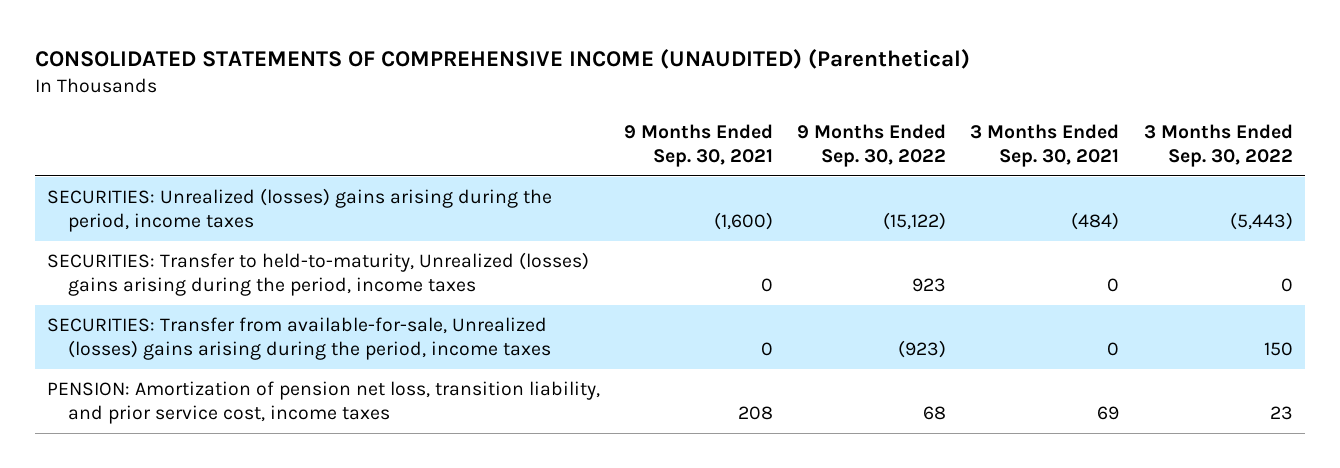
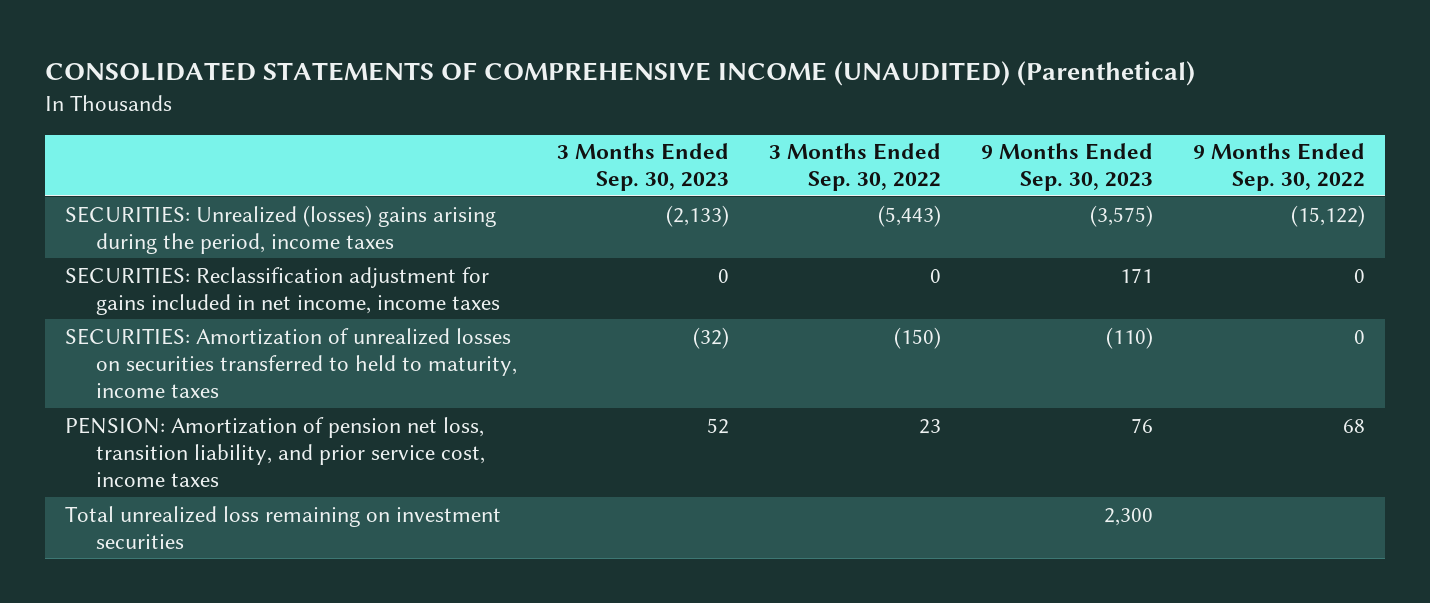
[624,123,774,168] 9 Months Ended Sep. 30, 2021 -> none
[970,123,1120,168] 3 Months Ended Sep. 30, 2021 -> none
none -> [557,143,730,192] 3 Months Ended Sep. 30, 2023
none -> [981,143,1154,192] 9 Months Ended Sep. 30, 2023
[47,252,590,297] SECURITIES: Transfer to held-to-maturity, Unrealized (losses) gains arising during the period, income taxes -> none
none -> [64,266,501,315] SECURITIES: Reclassification adjustment for gains included in net income, income taxes
[47,317,551,361] SECURITIES: Transfer from available-for-sale, Unrealized (losses) gains arising during the period, income taxes -> [64,327,518,398] SECURITIES: Amortization of unrealized losses on securities transferred to held to maturity, income taxes
[898,340,947,359] (923) -> [1354,329,1366,344] 0
[1263,342,1293,357] 150 -> [894,326,942,349] (150)
none -> [64,505,501,549] Total unrealized loss remaining on investment securities

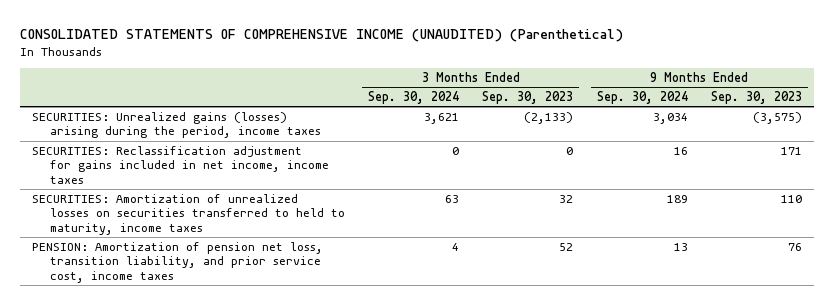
[769,143,942,192] 3 Months Ended Sep. 30, 2022 -> none
[1193,143,1366,192] 9 Months Ended Sep. 30, 2022 -> none
none -> [368,91,460,105] Sep. 30, 2024
none -> [596,91,688,105] Sep. 30, 2024
[64,204,496,254] SECURITIES: Unrealized (losses) gains arising during the period, income taxes -> [31,111,321,139] SECURITIES: Unrealized gains (losses) arising during the period, income taxes
[693,326,730,349] (32) -> [559,194,574,203] 32
[1106,326,1154,349] (110) -> [781,194,803,203] 110
[64,505,501,549] Total unrealized loss remaining on investment securities -> none

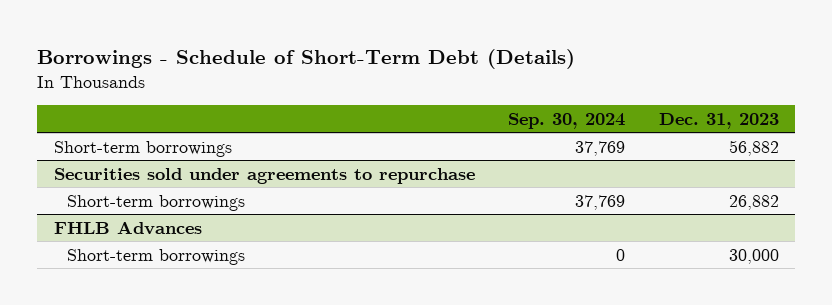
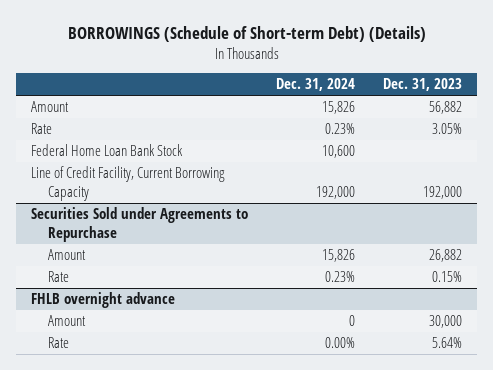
[37,49,576,70] Borrowings - Schedule of Short-Term Debt (Details) -> [67,25,426,42] BORROWINGS (Schedule of Short-term Debt) (Details)
[508,112,626,129] Sep. 30, 2024 -> none
none -> [276,78,356,92] Dec. 31, 2024
[53,140,232,157] Short-term borrowings -> [30,101,69,113] Amount
none -> [30,123,52,135] Rate
none -> [30,144,183,157] Federal Home Loan Bank Stock
none -> [30,166,225,201] Line of Credit Facility, Current Borrowing Capacity
[53,167,475,184] Securities sold under agreements to repurchase -> [30,207,248,242] Securities Sold under Agreements to Repurchase
[66,194,245,211] Short-term borrowings -> [48,249,87,261] Amount
none -> [48,271,70,283] Rate
[53,220,202,235] FHLB Advances -> [30,292,175,309] FHLB overnight advance
[66,248,245,265] Short-term borrowings -> [48,315,87,327] Amount
none -> [48,337,70,349] Rate

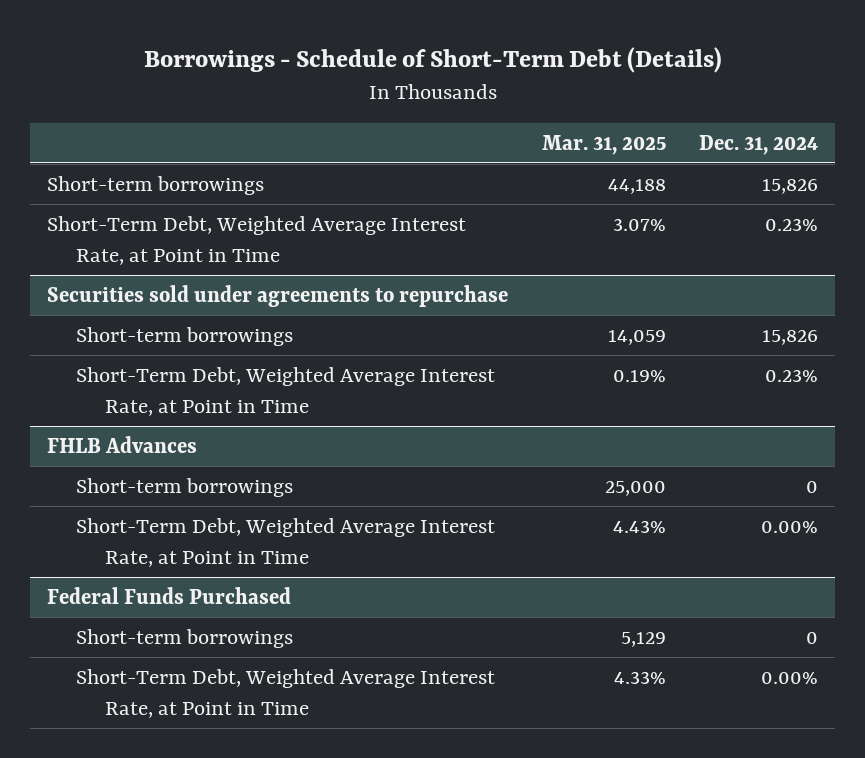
[67,25,426,42] BORROWINGS (Schedule of Short-term Debt) (Details) -> [143,47,722,74] Borrowings - Schedule of Short-Term Debt (Details)
[383,78,463,92] Dec. 31, 2023 -> none
none -> [541,134,666,155] Mar. 31, 2025
[30,144,183,157] Federal Home Loan Bank Stock -> none
[30,166,225,201] Line of Credit Facility, Current Borrowing Capacity -> none
[30,101,69,113] Amount -> [46,175,264,195] Short-term borrowings
[30,123,52,135] Rate -> [46,215,466,265] Short-Term Debt, Weighted Average Interest Rate, at Point in Time
[30,207,248,242] Securities Sold under Agreements to Repurchase -> [46,284,508,307] Securities sold under agreements to repurchase
[48,249,87,261] Amount -> [75,326,293,346] Short-term borrowings
[48,271,70,283] Rate -> [75,366,495,416] Short-Term Debt, Weighted Average Interest Rate, at Point in Time
[30,292,175,309] FHLB overnight advance -> [46,435,197,453] FHLB Advances
[48,315,87,327] Amount -> [75,477,293,497] Short-term borrowings
[48,337,70,349] Rate -> [75,517,495,567] Short-Term Debt, Weighted Average Interest Rate, at Point in Time
none -> [46,586,291,604] Federal Funds Purchased
none -> [75,628,293,648] Short-term borrowings
none -> [75,668,495,718] Short-Term Debt, Weighted Average Interest Rate, at Point in Time

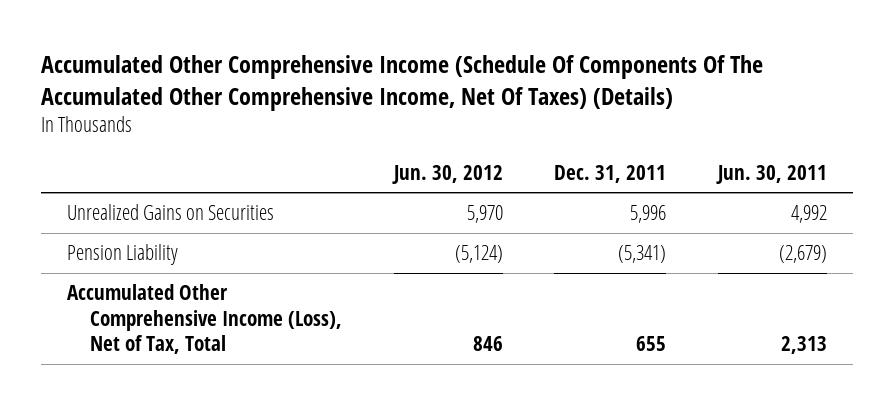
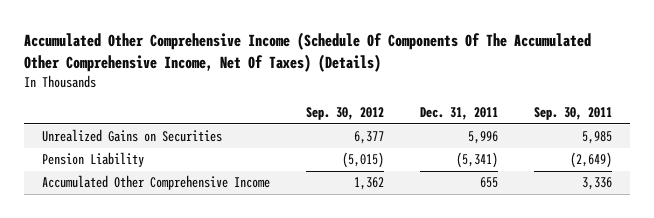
[391,164,503,184] Jun. 30, 2012 -> none
[716,164,828,184] Jun. 30, 2011 -> none
none -> [305,107,384,121] Sep. 30, 2012
none -> [533,107,612,121] Sep. 30, 2011
[67,284,343,355] Accumulated Other Comprehensive Income (Loss), Net of Tax, Total -> [42,175,271,191] Accumulated Other Comprehensive Income

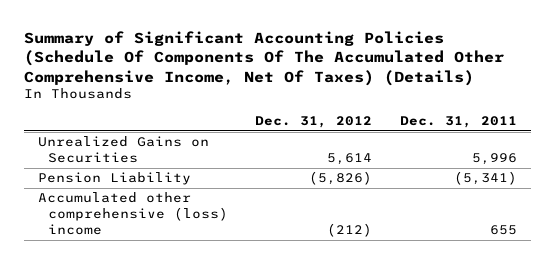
[24,32,592,72] Accumulated Other Comprehensive Income (Schedule Of Components Of The Accumulated Other Comprehensive Income, Net Of Taxes) (Details) -> [23,31,504,86] Summary of Significant Accounting Policies (Schedule Of Components Of The Accumulated Other Comprehensive Income, Net Of Taxes) (Details)
[305,107,384,121] Sep. 30, 2012 -> none
[533,107,612,121] Sep. 30, 2011 -> none
none -> [255,115,373,128] Dec. 31, 2012
[42,175,271,191] Accumulated Other Comprehensive Income -> [37,192,228,236] Accumulated other comprehensive (loss) income

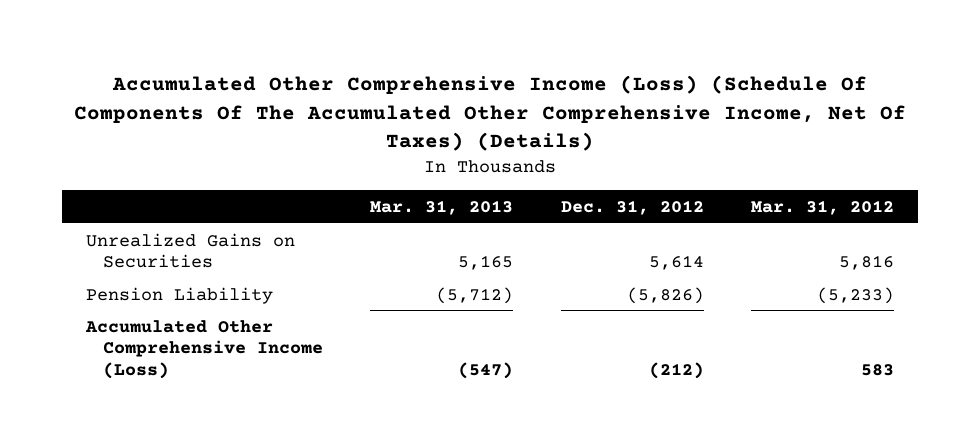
[23,31,504,86] Summary of Significant Accounting Policies (Schedule Of Components Of The Accumulated Other Comprehensive Income, Net Of Taxes) (Details) -> [73,75,906,152] Accumulated Other Comprehensive Income (Loss) (Schedule Of Components Of The Accumulated Other Comprehensive Income, Net Of Taxes) (Details)
[400,115,518,128] Dec. 31, 2011 -> none
none -> [370,200,514,216] Mar. 31, 2013
none -> [751,200,895,216] Mar. 31, 2012
[37,192,228,236] Accumulated other comprehensive (loss) income -> [84,319,323,379] Accumulated Other Comprehensive Income (Loss)

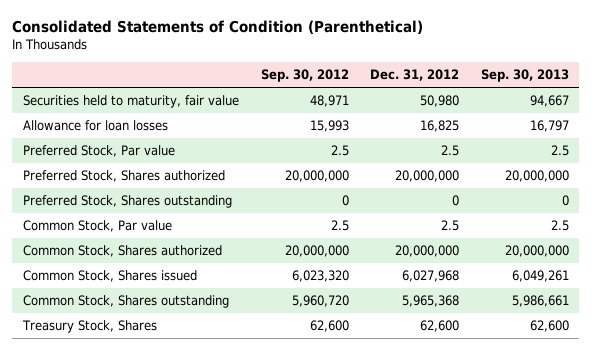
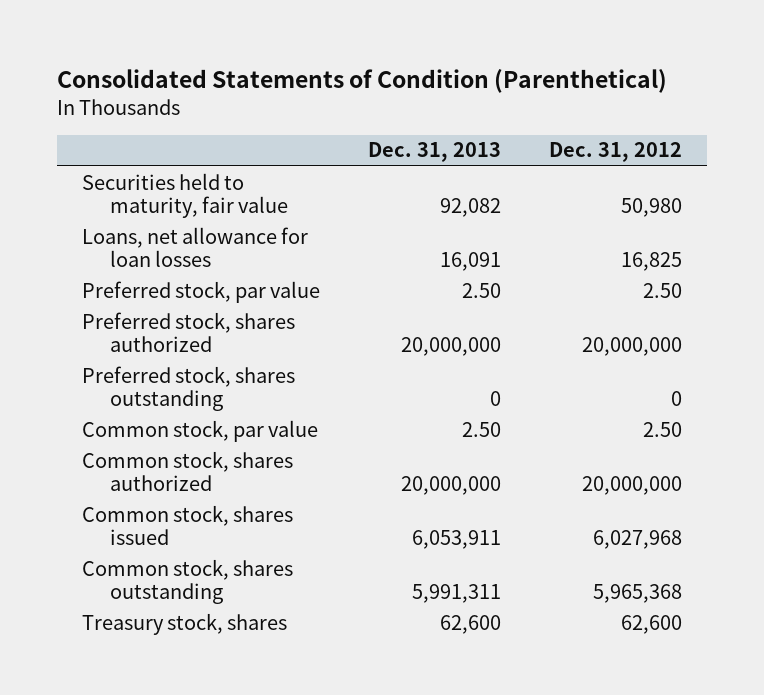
[260,69,349,83] Sep. 30, 2012 -> none
[480,69,569,83] Sep. 30, 2013 -> none
none -> [367,142,501,163] Dec. 31, 2013
[22,120,168,132] Allowance for loan losses -> [81,226,308,268] Loans, net allowance for loan losses
[22,145,175,158] Preferred Stock, Par value -> [81,280,320,303] Preferred stock, par value
[441,145,460,157] 2.5 -> [643,282,683,298] 2.50
[22,170,225,183] Preferred Stock, Shares authorized -> [81,311,295,353] Preferred stock, shares authorized
[22,195,232,209] Preferred Stock, Shares outstanding -> [81,365,295,412] Preferred stock, shares outstanding
[22,220,172,233] Common Stock, Par value -> [81,419,318,442] Common stock, par value
[441,220,460,232] 2.5 -> [643,421,683,437] 2.50
[22,245,222,258] Common Stock, Shares authorized -> [81,450,293,492] Common stock, shares authorized
[22,270,197,283] Common Stock, Shares issued -> [81,504,293,546] Common stock, shares issued
[22,295,229,309] Common Stock, Shares outstanding -> [81,558,293,605] Common stock, shares outstanding
[21,320,157,334] Treasury Stock, Shares -> [81,612,287,635] Treasury stock, shares

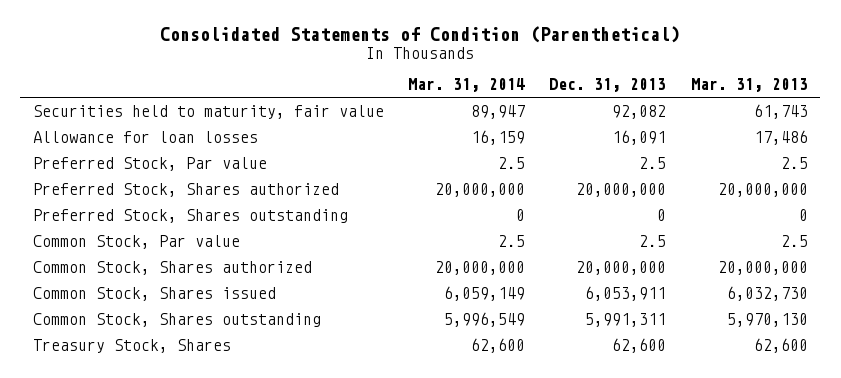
[549,142,683,163] Dec. 31, 2012 -> none
none -> [408,78,526,93] Mar. 31, 2014
none -> [690,78,808,93] Mar. 31, 2013
[81,226,308,268] Loans, net allowance for loan losses -> [32,130,258,143] Allowance for loan losses
[81,280,320,303] Preferred stock, par value -> [32,156,267,171] Preferred Stock, Par value
[461,282,501,298] 2.50 -> [639,156,667,169] 2.5
[81,311,295,353] Preferred stock, shares authorized -> [32,182,339,197] Preferred Stock, Shares authorized
[81,365,295,412] Preferred stock, shares outstanding -> [32,208,348,223] Preferred Stock, Shares outstanding
[81,419,318,442] Common stock, par value -> [32,234,240,249] Common Stock, Par value
[461,421,501,437] 2.50 -> [639,234,667,247] 2.5
[81,450,293,492] Common stock, shares authorized -> [32,260,312,275] Common Stock, Shares authorized
[81,504,293,546] Common stock, shares issued -> [32,286,276,301] Common Stock, Shares issued
[81,558,293,605] Common stock, shares outstanding -> [32,312,321,327] Common Stock, Shares outstanding
[81,612,287,635] Treasury stock, shares -> [32,338,231,353] Treasury Stock, Shares

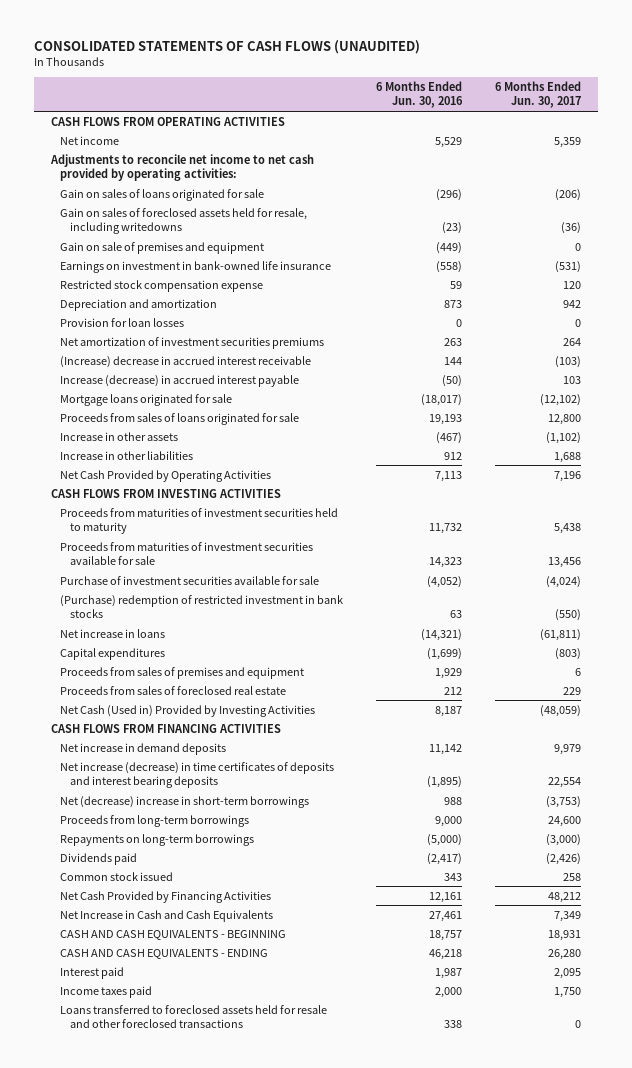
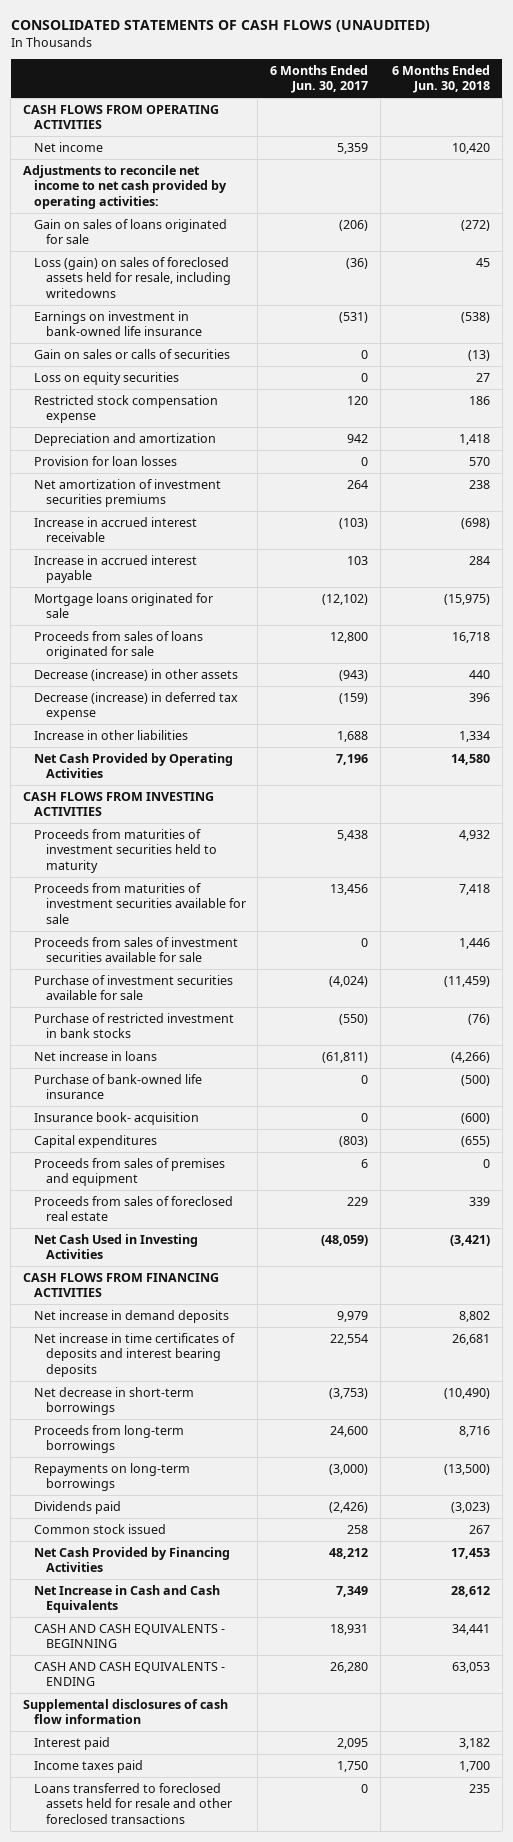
[376,81,464,109] 6 Months Ended Jun. 30, 2016 -> none
none -> [392,64,491,94] 6 Months Ended Jun. 30, 2018
[60,241,265,254] Gain on sale of premises and equipment -> none
[60,207,308,235] Gain on sales of foreclosed assets held for resale, including writedowns -> [34,256,231,299] Loss (gain) on sales of foreclosed assets held for resale, including writedowns
none -> [34,348,231,359] Gain on sales or calls of securities
none -> [34,371,180,385] Loss on equity securities
[60,355,312,368] (Increase) decrease in accrued interest receivable -> [34,516,198,543] Increase in accrued interest receivable
[60,374,300,387] Increase (decrease) in accrued interest payable -> [34,554,198,584] Increase in accrued interest payable
[60,431,179,441] Increase in other assets -> [34,668,239,681] Decrease (increase) in other assets
[546,431,582,444] (1,102) -> [338,669,368,681] (943)
none -> [34,691,239,721] Decrease (increase) in deferred tax expense
none -> [34,936,239,963] Proceeds from sales of investment securities available for sale
[60,594,344,619] (Purchase) redemption of restricted investment in bank stocks -> [34,1012,235,1039] Purchase of restricted investment in bank stocks
none -> [34,1073,203,1100] Purchase of bank-owned life insurance
none -> [34,1111,200,1125] Insurance book- acquisition
[60,704,316,717] Net Cash (Used in) Provided by Investing Activities -> [34,1233,199,1260] Net Cash Used in Investing Activities
[60,761,335,789] Net increase (decrease) in time certificates of deposits and interest bearing deposits -> [34,1332,236,1378] Net increase in time certificates of deposits and interest bearing deposits
[60,795,310,808] Net (decrease) increase in short-term borrowings -> [34,1386,195,1416] Net decrease in short-term borrowings
none -> [23,1698,229,1725] Supplemental disclosures of cash flow information

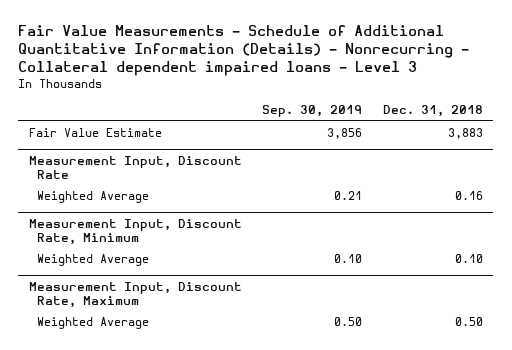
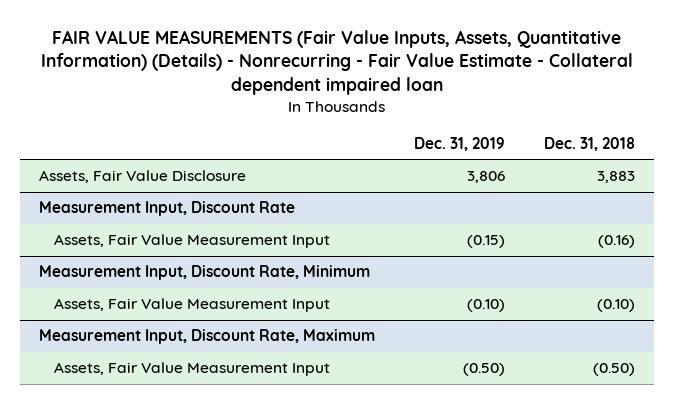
[18,25,470,77] Fair Value Measurements - Schedule of Additional Quantitative Information (Details) - Nonrecurring - Collateral dependent impaired loans - Level 3 -> [40,29,633,96] FAIR VALUE MEASUREMENTS (Fair Value Inputs, Assets, Quantitative Information) (Details) - Nonrecurring - Fair Value Estimate - Collateral dependent impaired loan
[262,105,363,118] Sep. 30, 2019 -> none
none -> [413,136,505,151] Dec. 31, 2019
[28,128,162,138] Fair Value Estimate -> [39,170,247,184] Assets, Fair Value Disclosure
[37,191,150,204] Weighted Average -> none
none -> [53,234,330,249] Assets, Fair Value Measurement Input
[37,254,150,267] Weighted Average -> none
none -> [53,298,330,313] Assets, Fair Value Measurement Input
[37,317,150,330] Weighted Average -> none
none -> [53,362,330,377] Assets, Fair Value Measurement Input

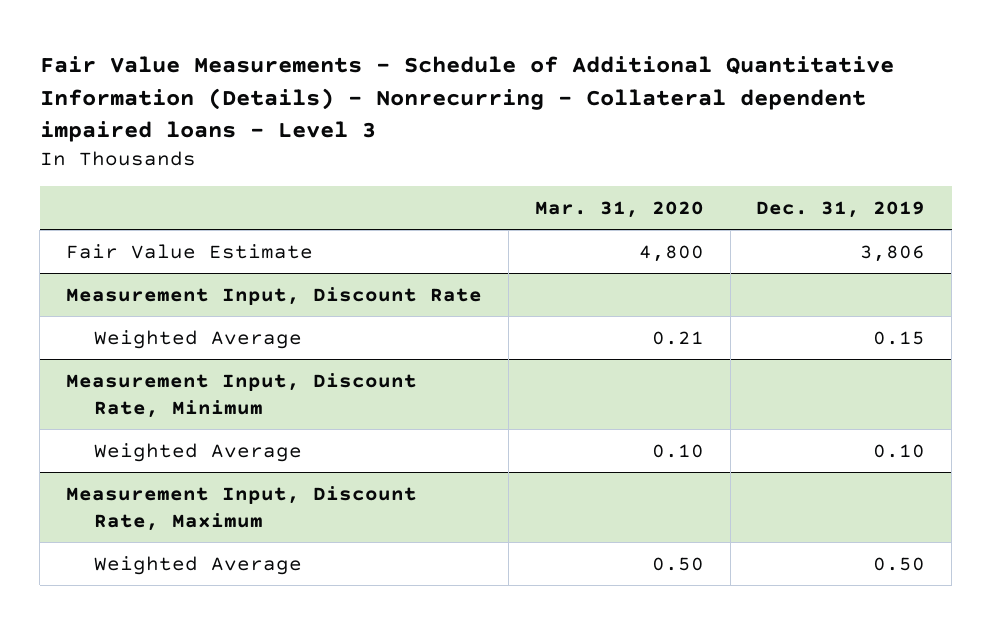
[40,29,633,96] FAIR VALUE MEASUREMENTS (Fair Value Inputs, Assets, Quantitative Information) (Details) - Nonrecurring - Fair Value Estimate - Collateral dependent impaired loan -> [39,56,894,142] Fair Value Measurements - Schedule of Additional Quantitative Information (Details) - Nonrecurring - Collateral dependent impaired loans - Level 3
[543,136,635,151] Dec. 31, 2018 -> none
none -> [534,200,704,218] Mar. 31, 2020
[39,170,247,184] Assets, Fair Value Disclosure -> [66,243,314,259] Fair Value Estimate
[53,234,330,249] Assets, Fair Value Measurement Input -> none
none -> [94,329,303,349] Weighted Average
[53,298,330,313] Assets, Fair Value Measurement Input -> none
none -> [94,442,303,462] Weighted Average
[53,362,330,377] Assets, Fair Value Measurement Input -> none
none -> [94,555,303,575] Weighted Average

